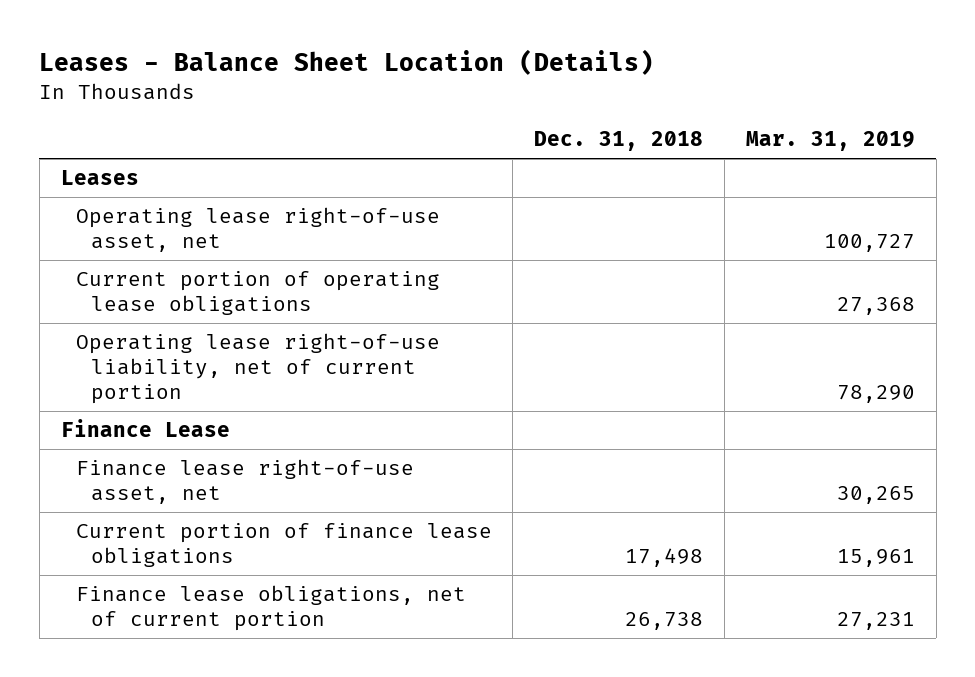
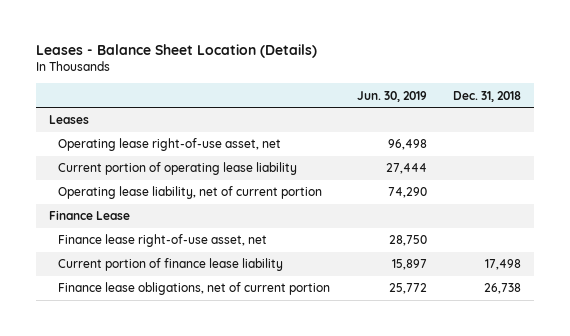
[745,131,915,152] Mar. 31, 2019 -> none
none -> [356,90,427,102] Jun. 30, 2019
[75,271,440,316] Current portion of operating lease obligations -> [58,162,298,176] Current portion of operating lease liability
[75,333,440,404] Operating lease right-of-use liability, net of current portion -> [58,186,323,200] Operating lease liability, net of current portion
[75,523,492,568] Current portion of finance lease obligations -> [58,258,284,272] Current portion of finance lease liability

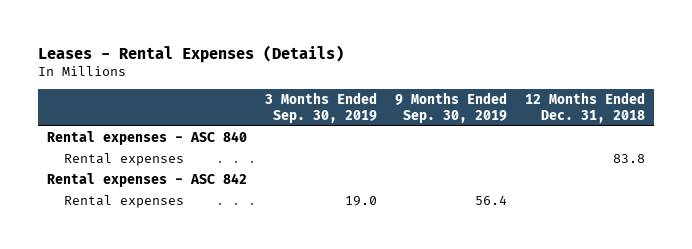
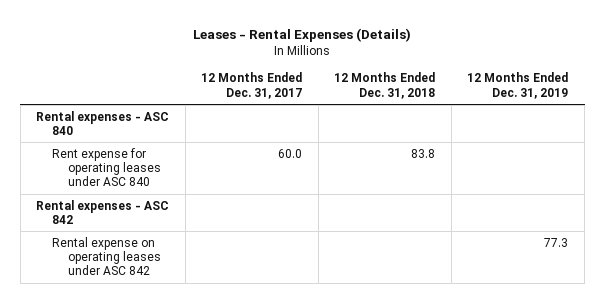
[265,92,378,123] 3 Months Ended Sep. 30, 2019 -> none
[394,92,507,123] 9 Months Ended Sep. 30, 2019 -> none
none -> [201,72,303,99] 12 Months Ended Dec. 31, 2017
none -> [467,72,569,99] 12 Months Ended Dec. 31, 2019
[64,153,185,167] Rental expenses -> [52,147,161,187] Rent expense for operating leases under ASC 840
[64,195,185,209] Rental expenses -> [52,236,161,276] Rental expense on operating leases under ASC 842

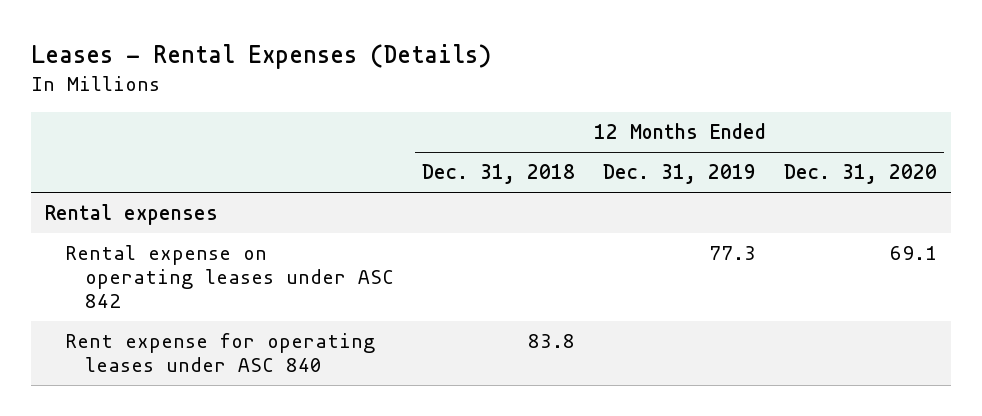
[201,72,303,99] 12 Months Ended Dec. 31, 2017 -> none
none -> [784,164,938,185] Dec. 31, 2020
[36,110,170,136] Rental expenses - ASC 840 -> none
[36,199,170,225] Rental expenses - ASC 842 -> [45,204,219,226] Rental expenses
[52,147,161,187] Rent expense for operating leases under ASC 840 -> [65,333,376,373] Rent expense for operating leases under ASC 840

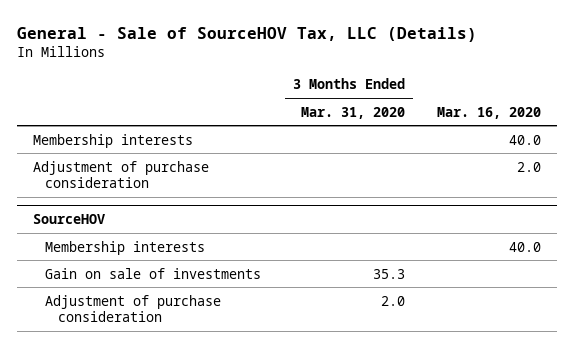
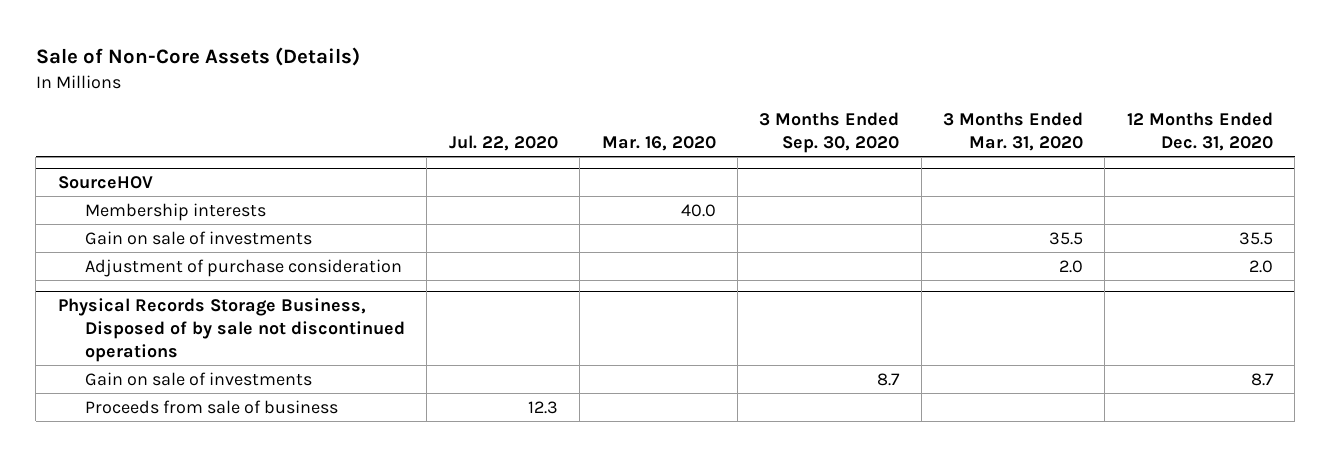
[17,26,478,42] General - Sale of SourceHOV Tax, LLC (Details) -> [35,47,360,67] Sale of Non-Core Assets (Details)
none -> [448,134,558,151] Jul. 22, 2020
none -> [759,112,900,153] 3 Months Ended Sep. 30, 2020
none -> [1126,112,1273,151] 12 Months Ended Dec. 31, 2020
[33,133,194,148] Membership interests -> none
[33,160,210,189] Adjustment of purchase consideration -> none
[373,268,406,279] 35.3 -> [1049,231,1084,245] 35.5
none -> [57,298,406,362] Physical Records Storage Business, Disposed of by sale not discontinued operations
none -> [85,371,313,386] Gain on sale of investments
none -> [85,399,339,414] Proceeds from sale of business

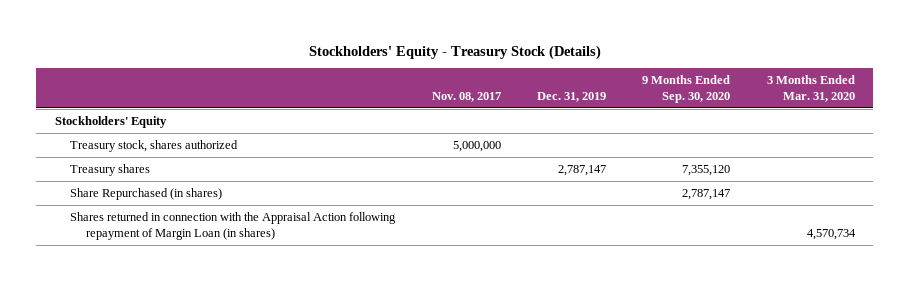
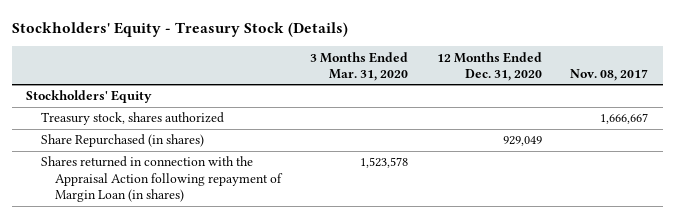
[537,92,607,103] Dec. 31, 2019 -> none
[642,75,731,104] 9 Months Ended Sep. 30, 2020 -> none
none -> [436,51,542,81] 12 Months Ended Dec. 31, 2020
[70,163,151,176] Treasury shares -> none
[452,140,501,152] 5,000,000 -> [600,113,649,125] 1,666,667
[806,228,856,240] 4,570,734 -> [359,157,408,169] 1,523,578

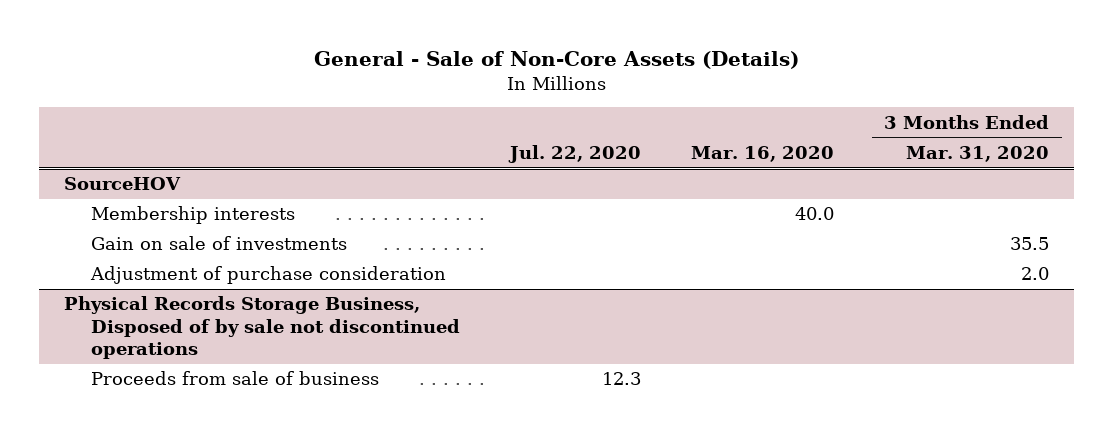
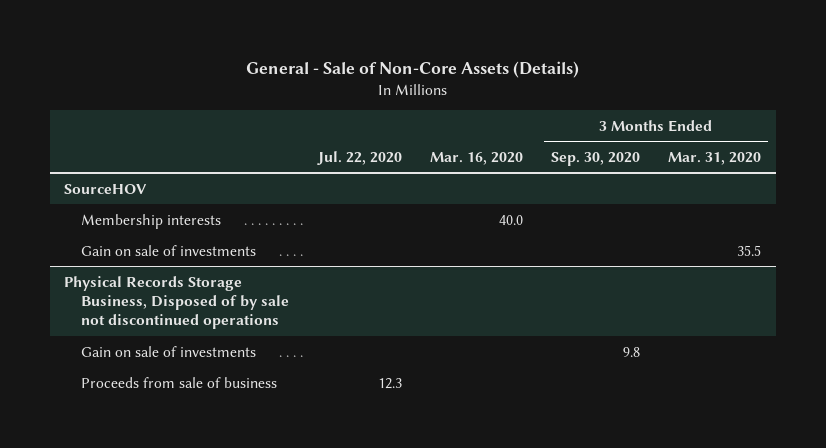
none -> [551,151,641,166] Sep. 30, 2020
[90,266,447,285] Adjustment of purchase consideration -> none
none -> [81,345,257,357] Gain on sale of investments

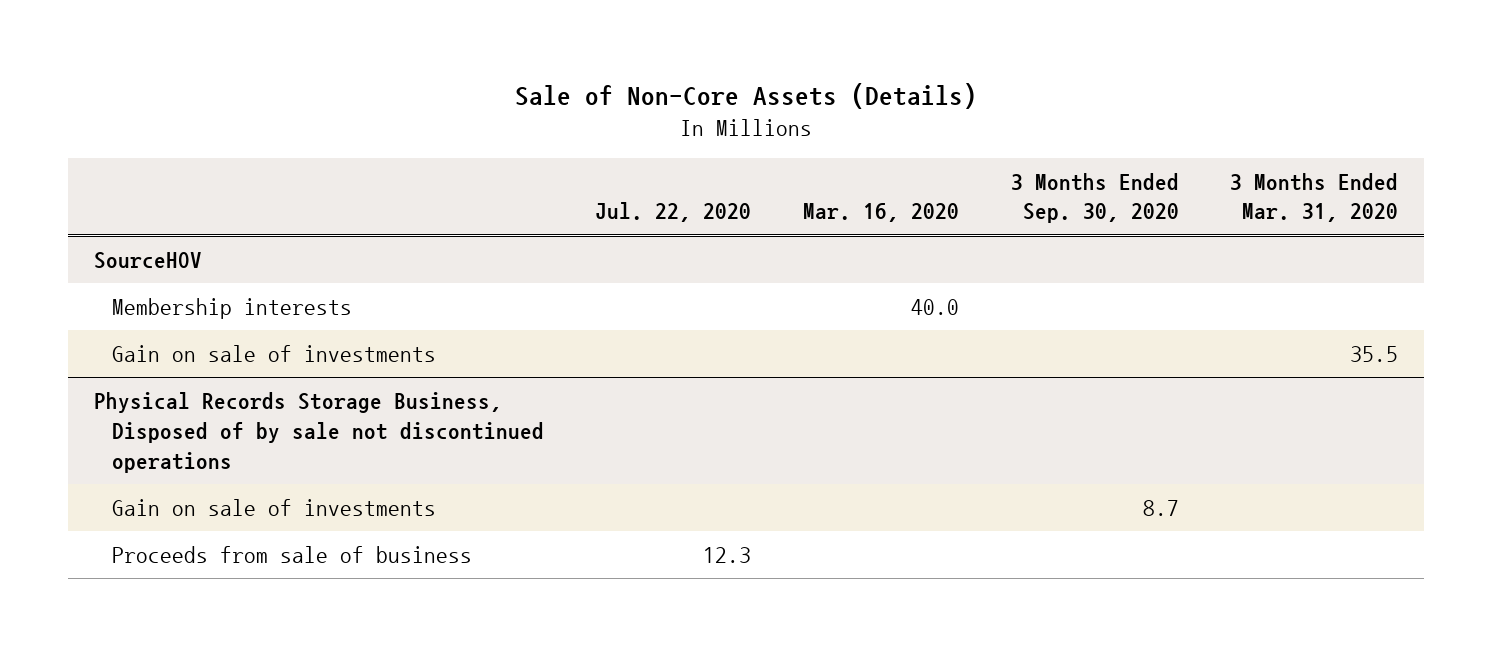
[245,61,579,79] General - Sale of Non-Core Assets (Details) -> [515,82,978,109] Sale of Non-Core Assets (Details)
[623,346,641,357] 9.8 -> [1142,500,1179,517] 8.7

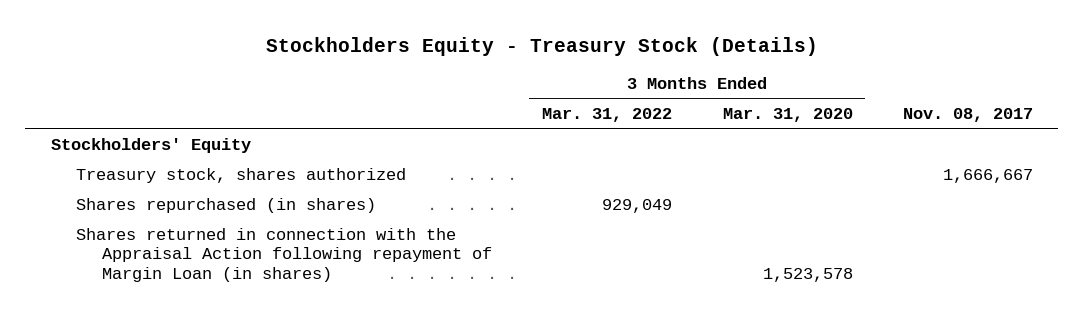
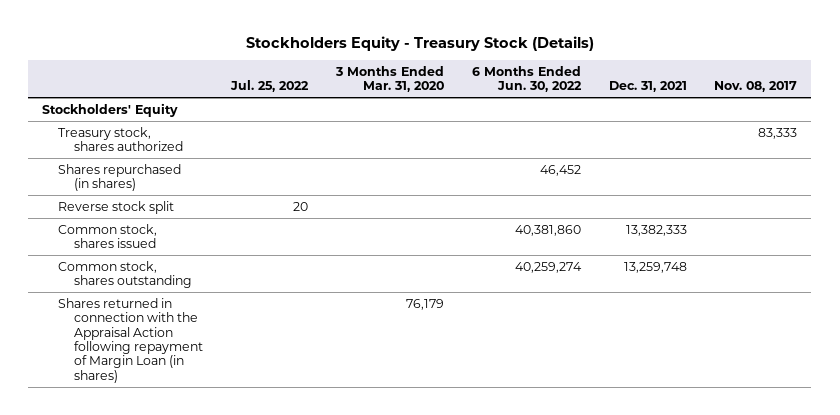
[542,107,673,122] Mar. 31, 2022 -> none
none -> [230,80,310,93] Jul. 25, 2022
none -> [471,65,582,93] 6 Months Ended Jun. 30, 2022
none -> [608,81,687,93] Dec. 31, 2021
[943,168,1034,183] 1,666,667 -> [758,127,798,139] 83,333
none -> [58,200,175,214] Reverse stock split
none -> [58,223,158,249] Common stock, shares issued
none -> [58,260,193,289] Common stock, shares outstanding
[762,267,853,282] 1,523,578 -> [406,298,445,310] 76,179

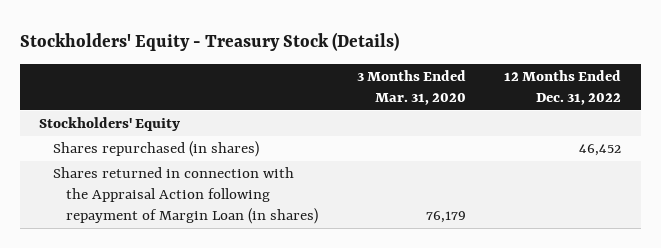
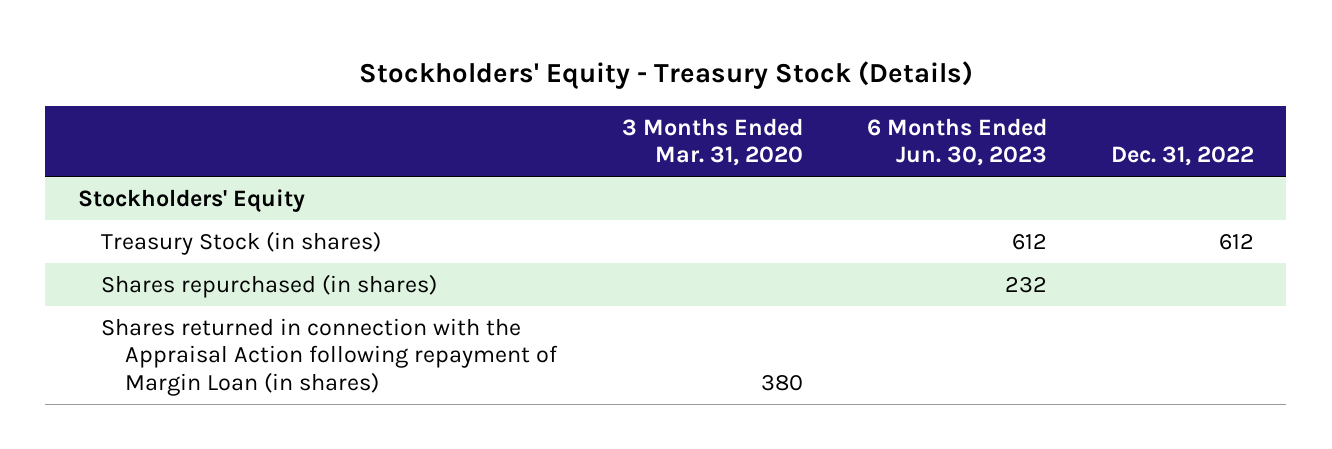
[504,70,622,105] 12 Months Ended Dec. 31, 2022 -> none
none -> [866,117,1047,167] 6 Months Ended Jun. 30, 2023
none -> [1111,146,1255,167] Dec. 31, 2022
none -> [101,230,382,255] Treasury Stock (in shares)
[425,211,466,224] 76,179 -> [760,375,803,392] 380

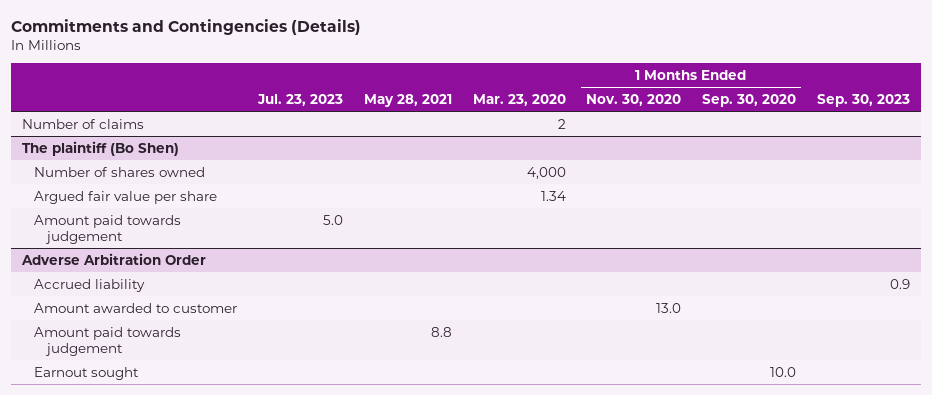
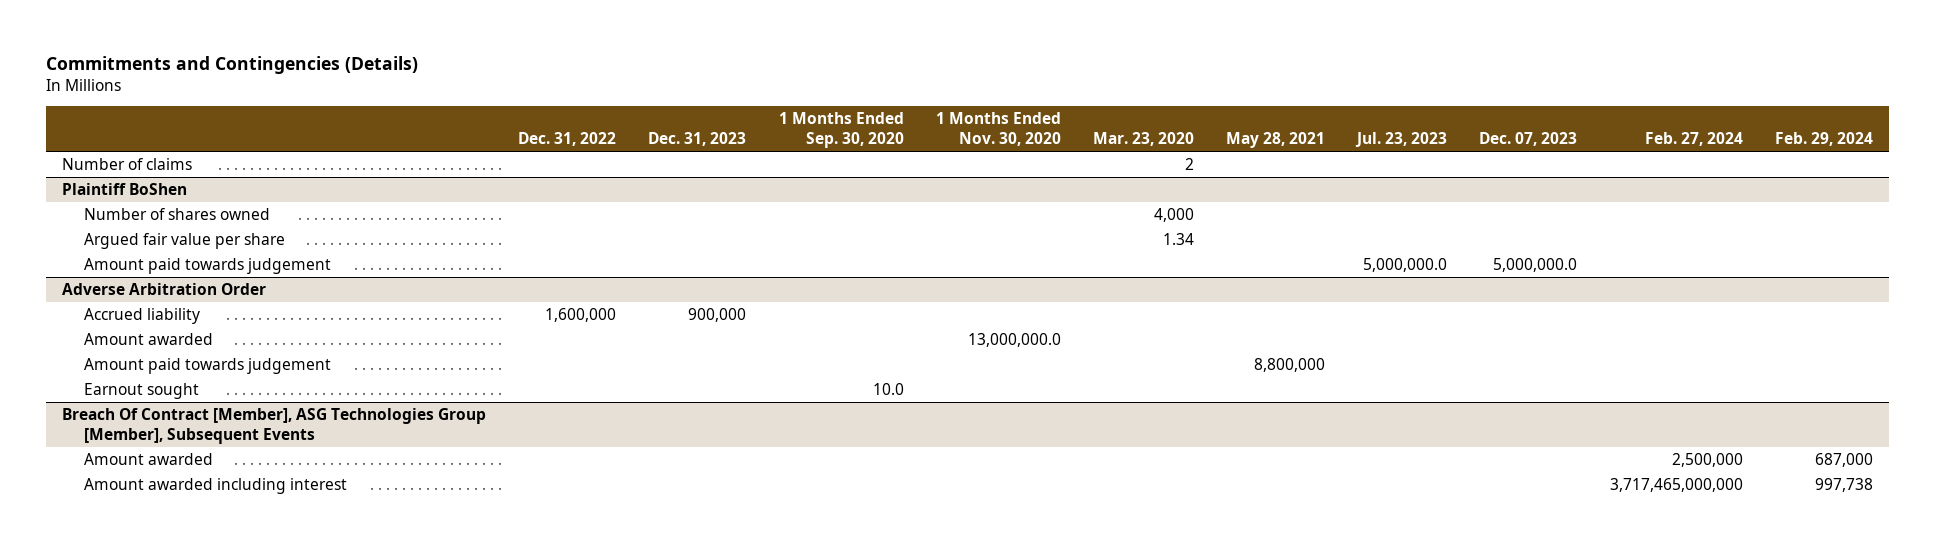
[817,93,911,107] Sep. 30, 2023 -> none
none -> [518,131,617,146] Dec. 31, 2022
none -> [648,131,747,146] Dec. 31, 2023
none -> [1479,131,1578,146] Dec. 07, 2023
none -> [1644,131,1743,146] Feb. 27, 2024
none -> [1774,131,1873,146] Feb. 29, 2024
[21,140,179,156] The plaintiff (Bo Shen) -> [61,183,187,196] Plaintiff BoShen
[323,214,344,225] 5.0 -> [1363,258,1448,273] 5,000,000.0
[34,302,238,313] Amount awarded to customer -> [84,333,214,346] Amount awarded
[656,302,682,313] 13.0 -> [967,333,1061,348] 13,000,000.0
[430,326,452,337] 8.8 -> [1254,358,1326,373] 8,800,000
none -> [61,408,486,445] Breach Of Contract [Member], ASG Technologies Group [Member], Subsequent Events
none -> [84,453,214,466] Amount awarded
none -> [84,478,348,495] Amount awarded including interest

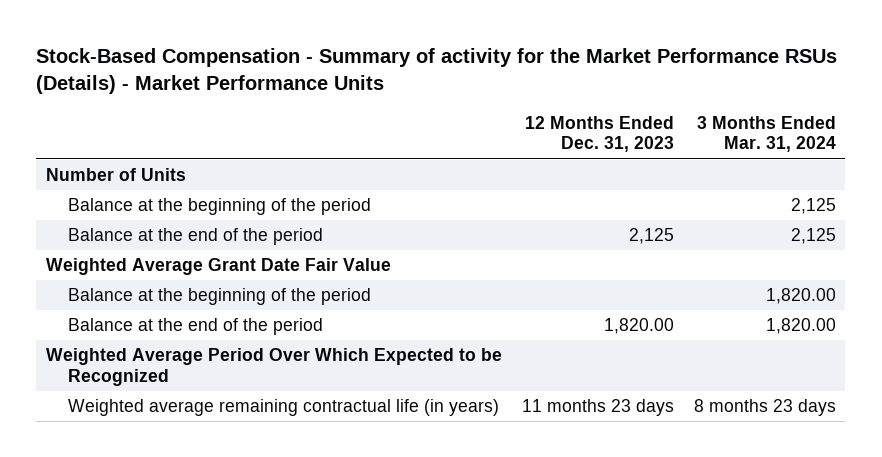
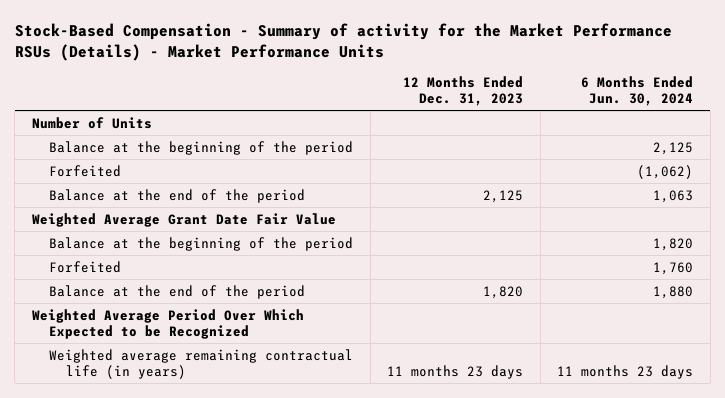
[696,115,836,153] 3 Months Ended Mar. 31, 2024 -> none
none -> [581,75,694,107] 6 Months Ended Jun. 30, 2024
none -> [49,164,122,177] Forfeited
none -> [49,260,122,273] Forfeited
[603,318,674,335] 1,820.00 -> [483,285,524,299] 1,820

